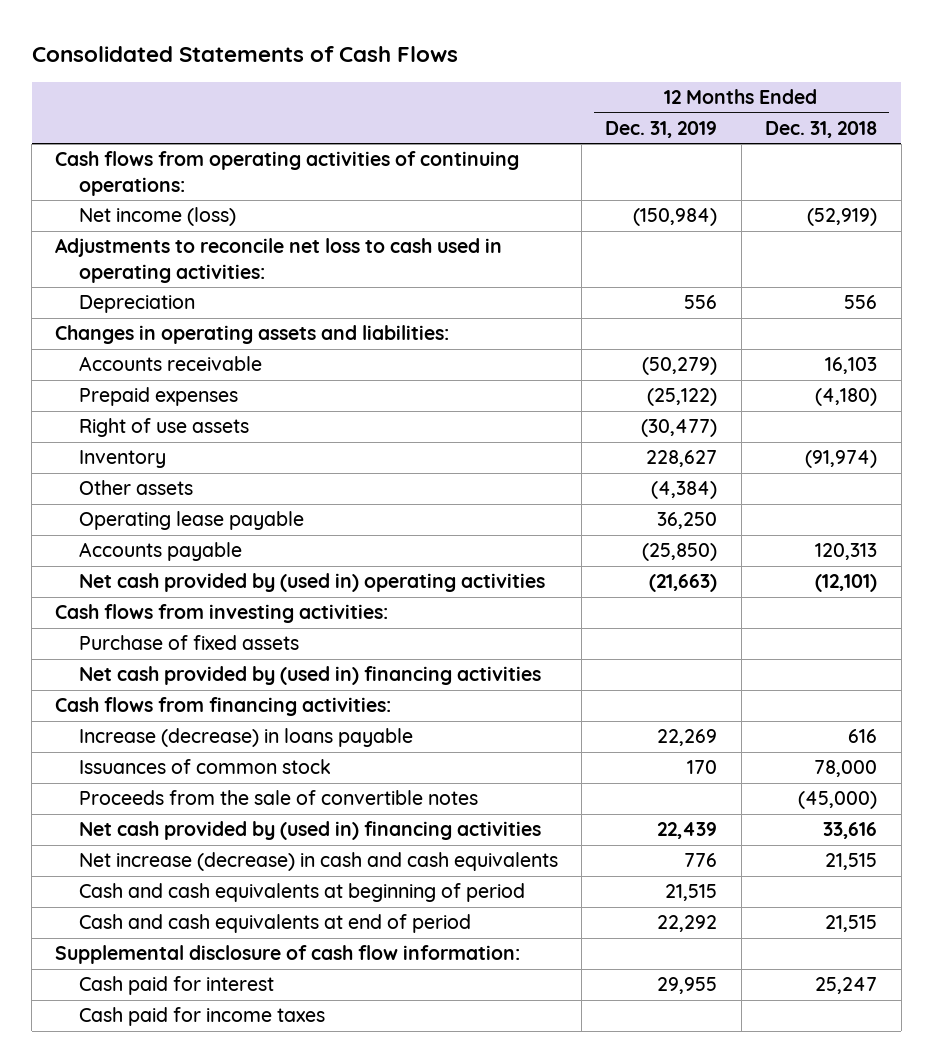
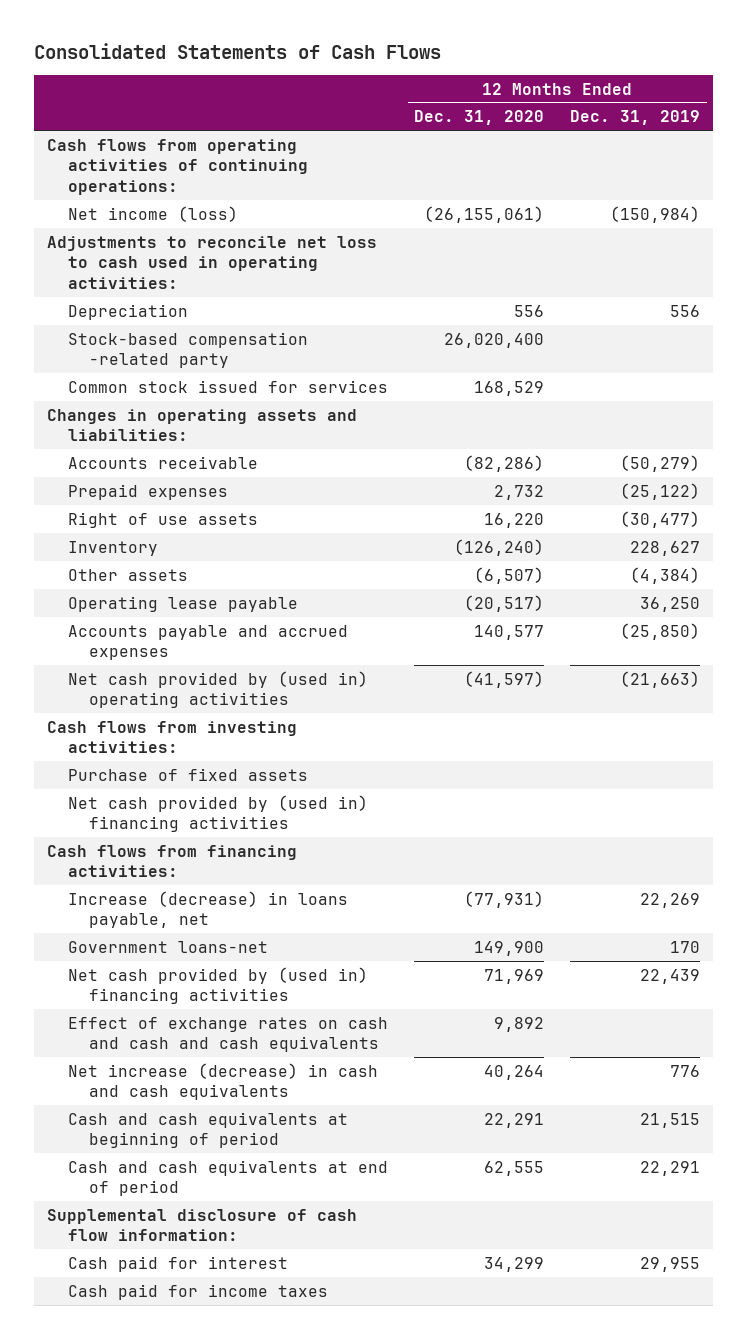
[765,120,878,138] Dec. 31, 2018 -> none
none -> [414,110,545,126] Dec. 31, 2020
none -> [68,331,309,369] Stock-based compensation -related party
none -> [68,379,389,393] Common stock issued for services
[78,542,242,562] Accounts payable -> [68,624,349,661] Accounts payable and accrued expenses
[78,759,331,775] Issuances of common stock -> none
[78,790,478,806] Proceeds from the sale of convertible notes -> none
[78,728,413,748] Increase (decrease) in loans payable -> [68,890,349,929] Increase (decrease) in loans payable, net
none -> [68,940,269,953] Government loans-net
none -> [68,1016,389,1053] Effect of exchange rates on cash and cash and cash equivalents
[657,915,718,933] 22,292 -> [640,1160,701,1176] 22,291

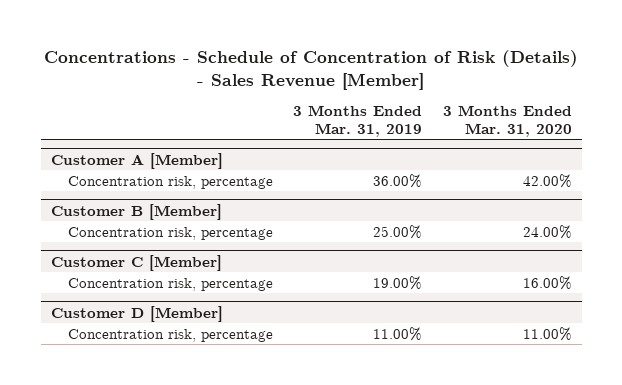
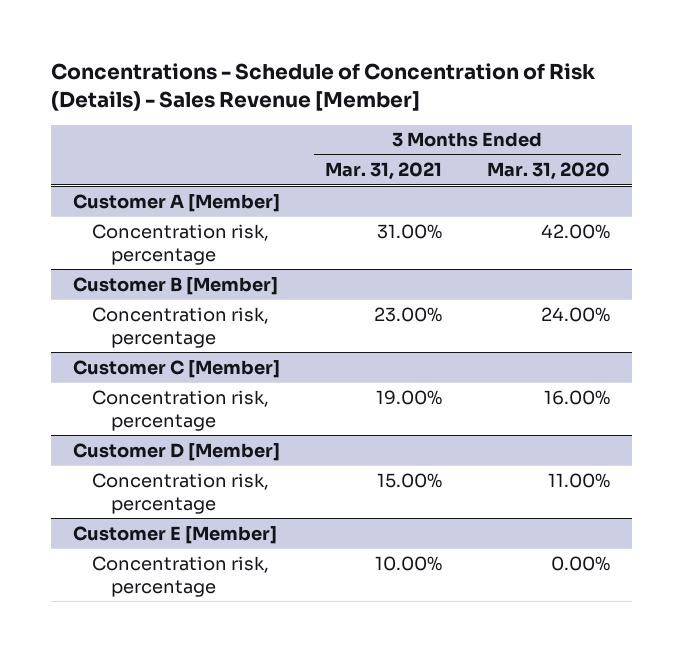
[293,105,423,137] 3 Months Ended Mar. 31, 2019 -> none
none -> [324,162,442,181] Mar. 31, 2021
none -> [73,525,278,544] Customer E [Member]
none -> [92,555,270,597] Concentration risk, percentage

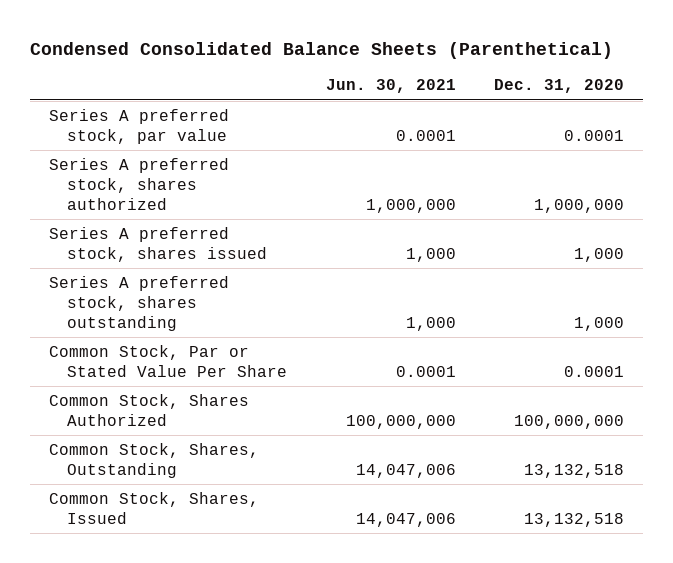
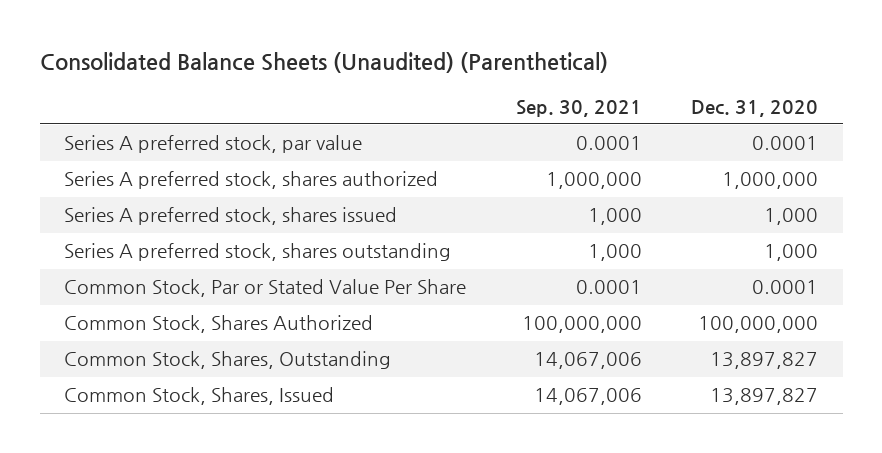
[30,41,614,59] Condensed Consolidated Balance Sheets (Parenthetical) -> [39,52,608,74] Consolidated Balance Sheets (Unaudited) (Parenthetical)
[325,79,456,94] Jun. 30, 2021 -> none
none -> [515,99,642,117] Sep. 30, 2021
[523,463,624,478] 13,132,518 -> [709,352,818,370] 13,897,827
[523,512,624,527] 13,132,518 -> [709,388,818,406] 13,897,827

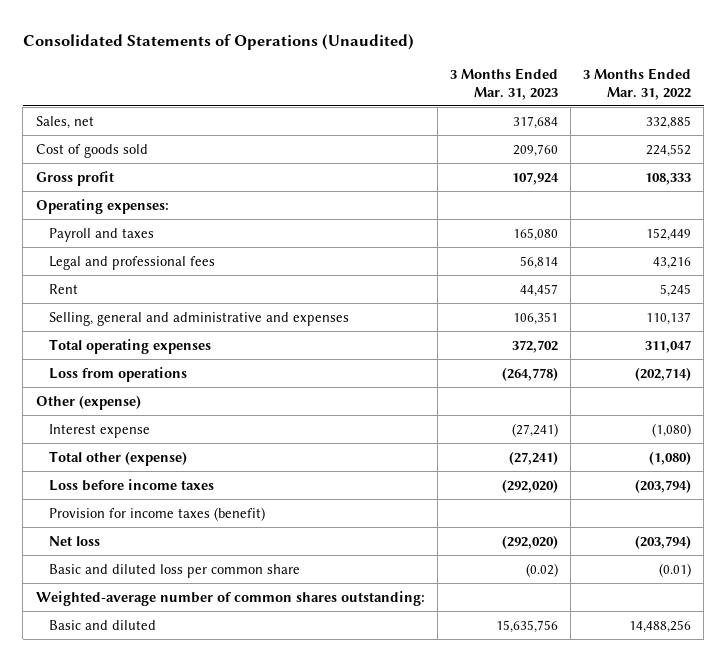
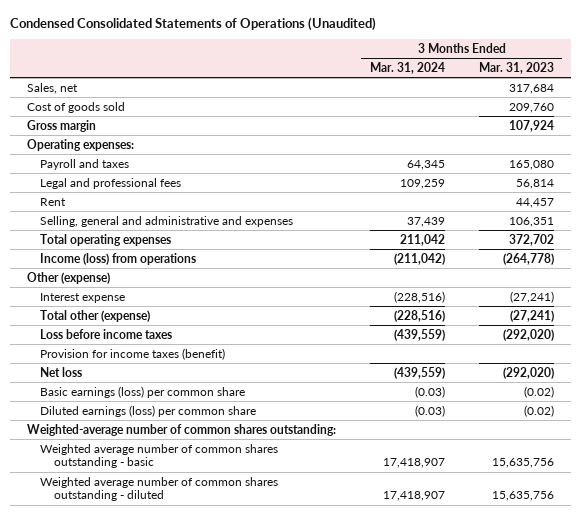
[22,33,414,50] Consolidated Statements of Operations (Unaudited) -> [9,16,376,31] Condensed Consolidated Statements of Operations (Unaudited)
[582,67,691,100] 3 Months Ended Mar. 31, 2022 -> none
none -> [369,61,445,74] Mar. 31, 2024
[35,170,114,186] Gross profit -> [26,119,96,132] Gross margin
[49,366,188,382] Loss from operations -> [40,252,197,265] Income (loss) from operations
[49,563,301,578] Basic and diluted loss per common share -> [40,385,246,398] Basic earnings (loss) per common share
none -> [40,404,257,417] Diluted earnings (loss) per common share
[49,619,157,630] Basic and diluted -> [40,443,279,469] Weighted average number of common shares outstanding - basic
none -> [40,476,279,502] Weighted average number of common shares outstanding - diluted

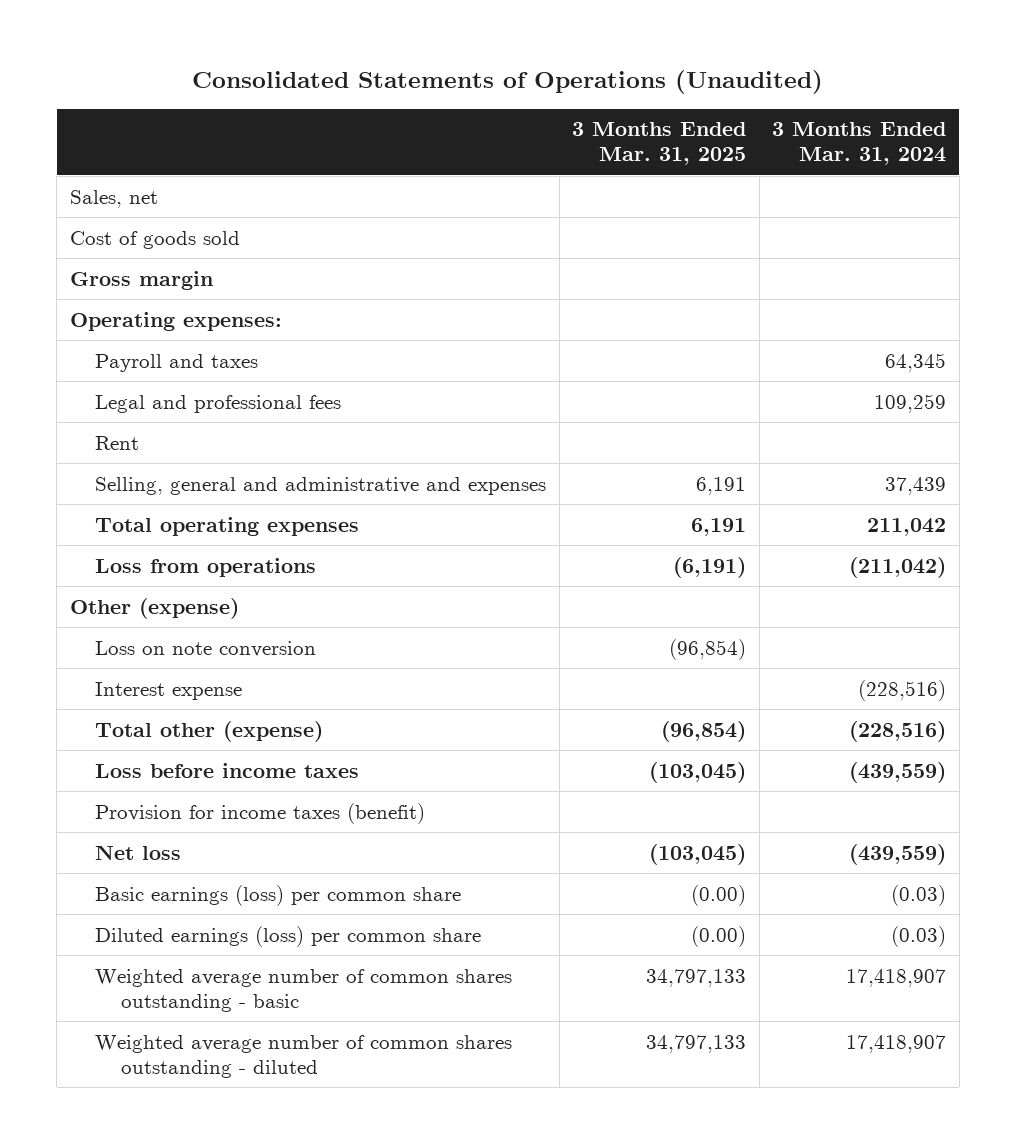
[9,16,376,31] Condensed Consolidated Statements of Operations (Unaudited) -> [191,70,823,95] Consolidated Statements of Operations (Unaudited)
[478,61,554,74] Mar. 31, 2023 -> none
none -> [572,122,747,166] 3 Months Ended Mar. 31, 2025
[40,252,197,265] Income (loss) from operations -> [95,557,317,577] Loss from operations
none -> [95,640,317,657] Loss on note conversion
[26,423,336,436] Weighted-average number of common shares outstanding: -> none

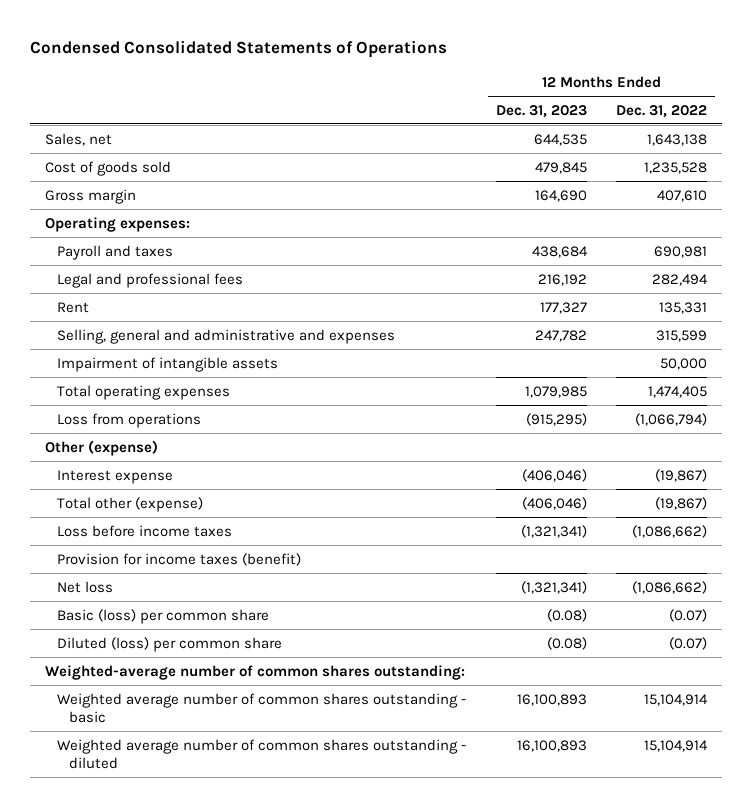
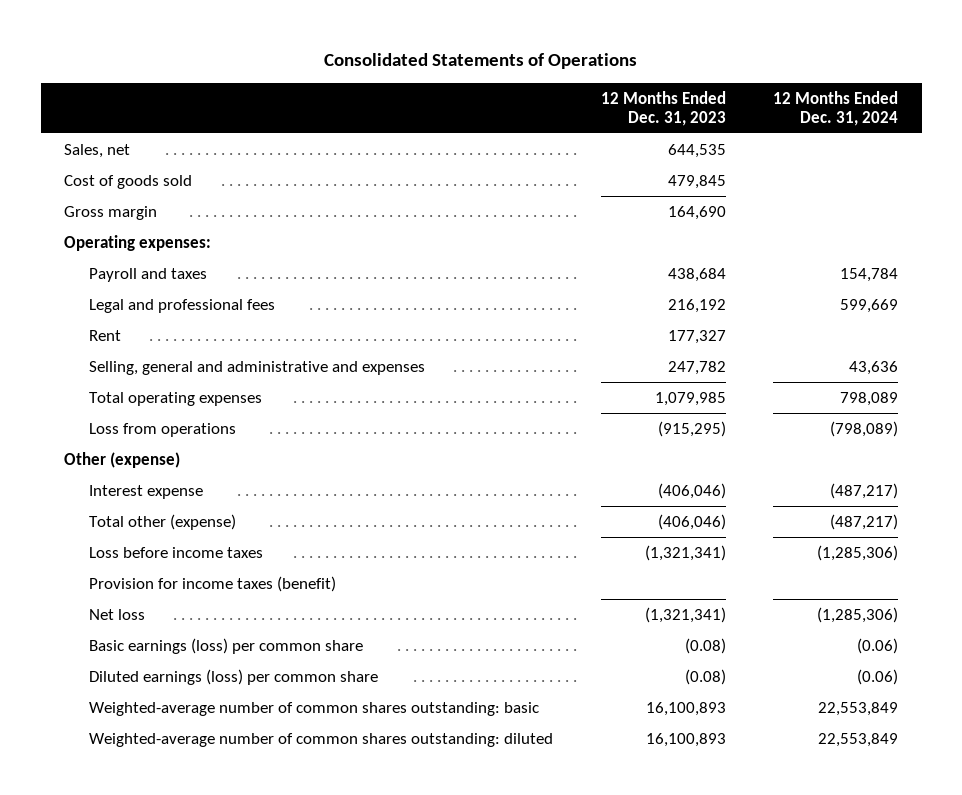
[30,40,448,59] Condensed Consolidated Statements of Operations -> [324,53,638,70] Consolidated Statements of Operations
[616,104,708,118] Dec. 31, 2022 -> none
none -> [773,90,899,127] 12 Months Ended Dec. 31, 2024
[57,356,279,372] Impairment of intangible assets -> none
[45,664,466,680] Weighted-average number of common shares outstanding: -> none
[57,608,270,624] Basic (loss) per common share -> [89,637,364,654] Basic earnings (loss) per common share
[57,636,283,652] Diluted (loss) per common share -> [89,668,379,685] Diluted earnings (loss) per common share
[57,692,467,723] Weighted average number of common shares outstanding - basic -> [89,701,540,716] Weighted-average number of common shares outstanding: basic
[57,738,467,769] Weighted average number of common shares outstanding - diluted -> [89,732,554,747] Weighted-average number of common shares outstanding: diluted

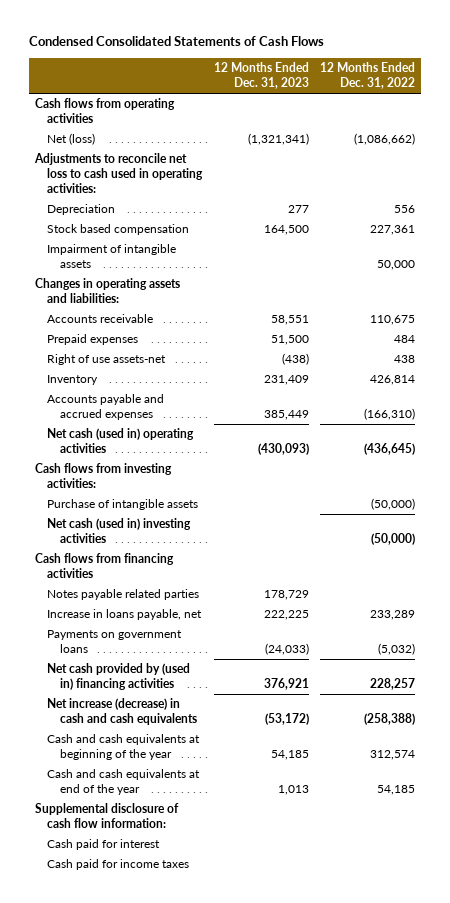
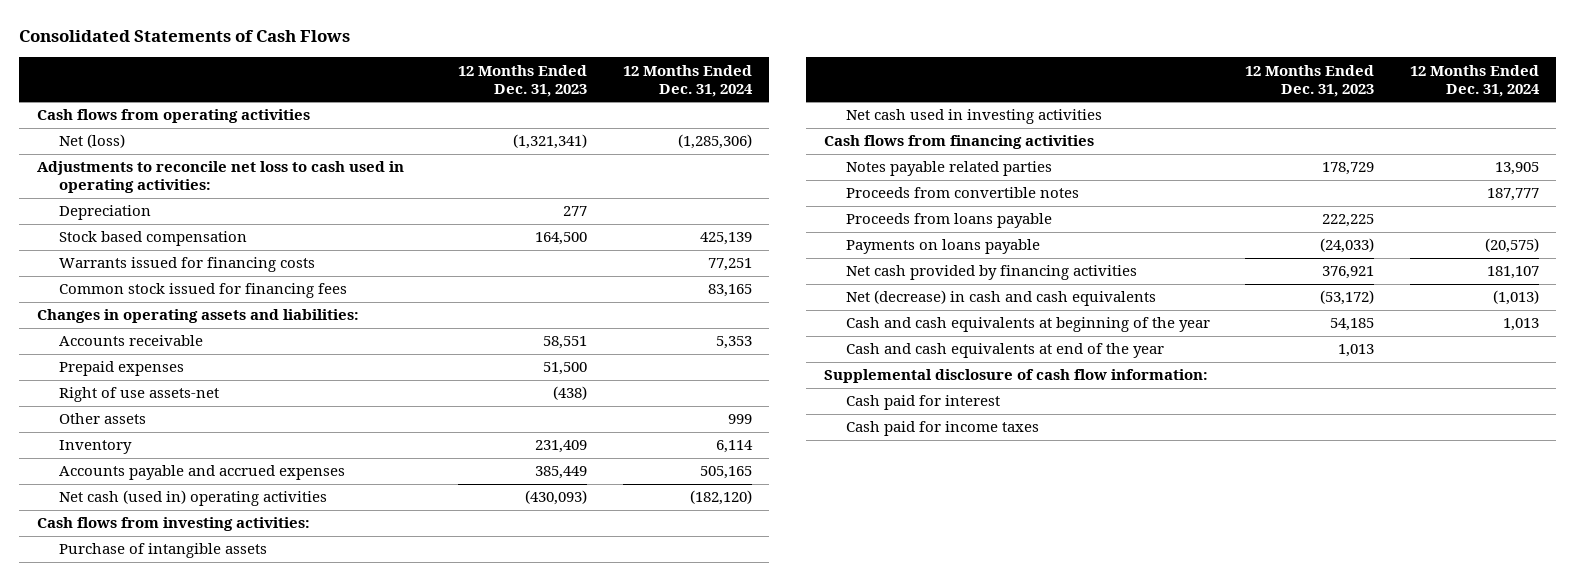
[28,36,324,47] Condensed Consolidated Statements of Cash Flows -> [19,30,351,43] Consolidated Statements of Cash Flows
[320,62,416,89] 12 Months Ended Dec. 31, 2022 -> none
none -> [622,64,753,97] 12 Months Ended Dec. 31, 2024
[47,244,177,269] Impairment of intangible assets -> none
none -> [58,257,315,273] Warrants issued for financing costs
none -> [58,283,347,299] Common stock issued for financing fees
none -> [58,413,146,425] Other assets
[47,518,192,544] Net cash (used in) investing activities -> [845,109,1102,125] Net cash used in investing activities
none -> [845,187,1079,199] Proceeds from convertible notes
[47,609,203,621] Increase in loans payable, net -> [845,213,1052,229] Proceeds from loans payable
[47,630,183,654] Payments on government loans -> [845,239,1040,255] Payments on loans payable
[47,663,191,691] Net cash provided by (used in) financing activities -> [845,265,1137,281] Net cash provided by financing activities
[47,698,197,726] Net increase (decrease) in cash and cash equivalents -> [845,290,1156,307] Net (decrease) in cash and cash equivalents

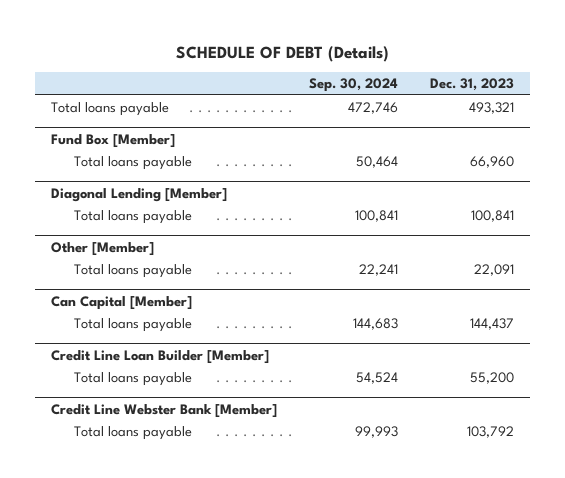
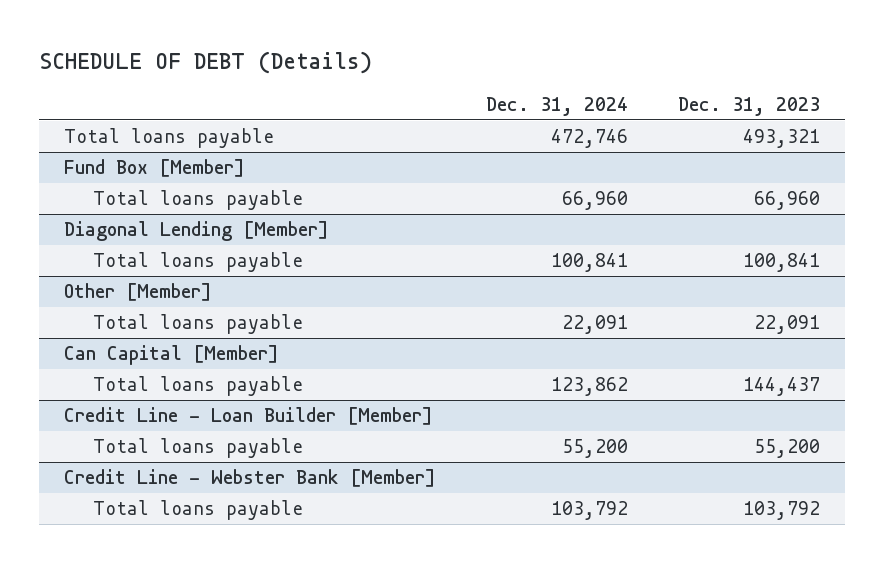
[309,78,399,93] Sep. 30, 2024 -> none
none -> [485,96,628,116] Dec. 31, 2024
[51,349,270,364] Credit Line Loan Builder [Member] -> [63,407,433,426] Credit Line - Loan Builder [Member]
[51,403,278,418] Credit Line Webster Bank [Member] -> [63,469,436,488] Credit Line - Webster Bank [Member]

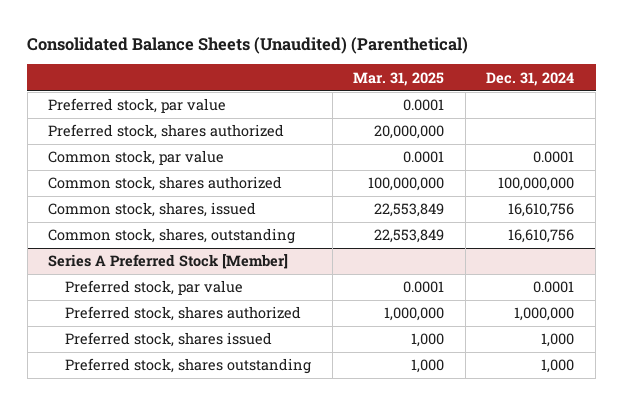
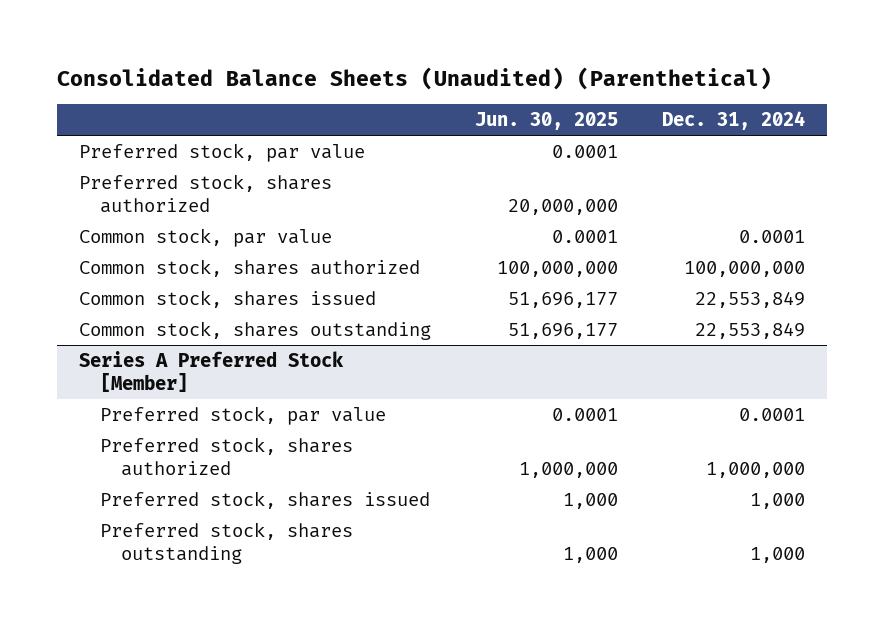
[353,71,445,86] Mar. 31, 2025 -> none
none -> [475,112,619,131] Jun. 30, 2025
[48,202,257,218] Common stock, shares, issued -> [79,289,377,308] Common stock, shares issued
[508,203,575,218] 16,610,756 -> [695,290,806,308] 22,553,849
[48,228,296,245] Common stock, shares, outstanding -> [79,320,432,340] Common stock, shares outstanding
[508,229,575,244] 16,610,756 -> [695,321,806,339] 22,553,849

